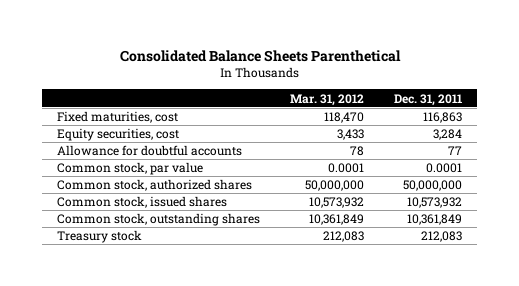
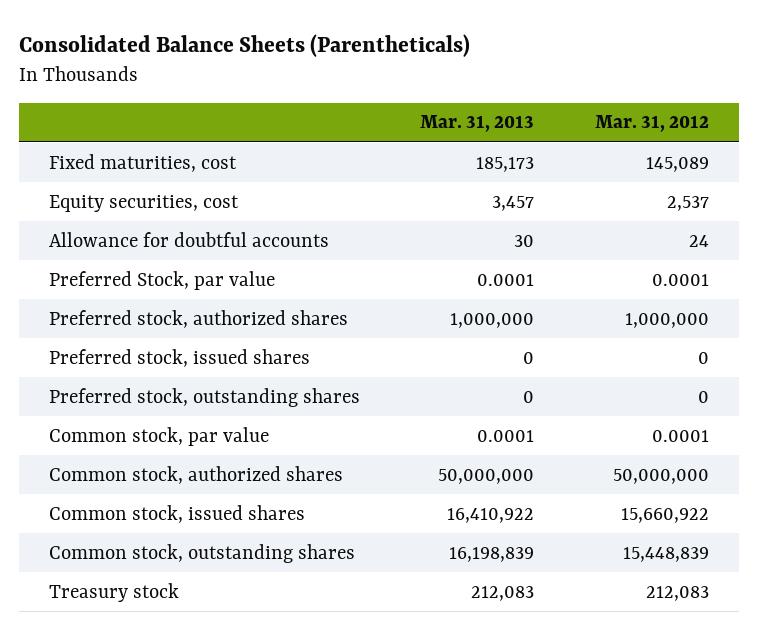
[119,49,401,62] Consolidated Balance Sheets Parenthetical -> [18,34,470,58] Consolidated Balance Sheets (Parentheticals)
[394,93,463,106] Dec. 31, 2011 -> none
none -> [420,115,535,133] Mar. 31, 2013
[324,112,365,124] 118,470 -> [645,156,709,172] 145,089
[337,129,365,141] 3,433 -> [666,195,709,211] 2,537
[350,146,365,157] 78 -> [688,234,709,247] 24
none -> [49,270,276,290] Preferred Stock, par value
none -> [49,309,349,328] Preferred stock, authorized shares
none -> [49,348,311,367] Preferred stock, issued shares
none -> [49,387,361,407] Preferred stock, outstanding shares
[309,197,365,209] 10,573,932 -> [620,507,709,523] 15,660,922
[309,214,365,226] 10,361,849 -> [622,546,709,562] 15,448,839

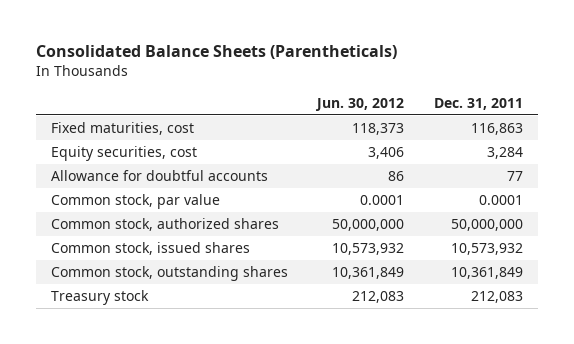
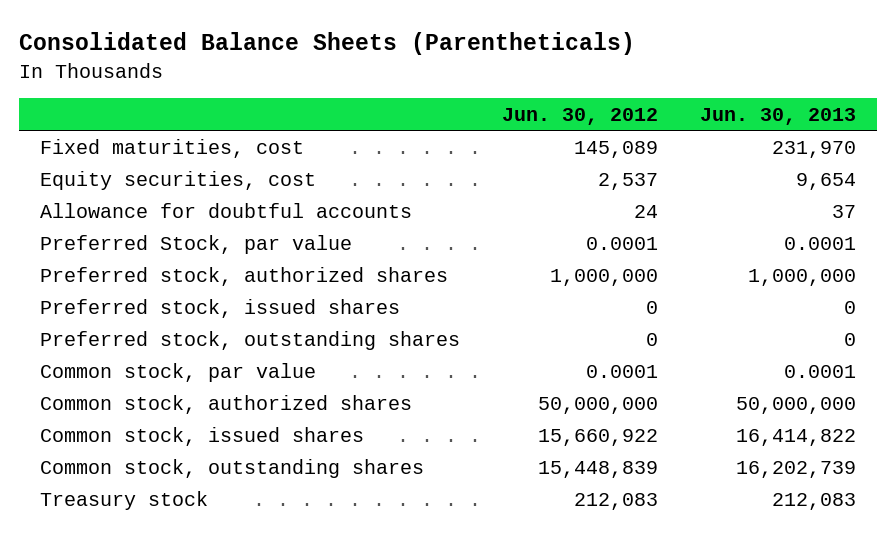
[434,97,524,110] Dec. 31, 2011 -> none
none -> [700,107,857,125] Jun. 30, 2013
[352,123,405,136] 118,373 -> [574,140,659,158] 145,089
[368,147,405,160] 3,406 -> [598,172,659,190] 2,537
[388,171,405,182] 86 -> [634,204,659,218] 24
none -> [40,234,353,254] Preferred Stock, par value
none -> [40,266,449,286] Preferred stock, authorized shares
none -> [40,298,401,318] Preferred stock, issued shares
none -> [40,330,461,350] Preferred stock, outstanding shares
[332,243,405,256] 10,573,932 -> [538,428,659,446] 15,660,922
[332,267,405,280] 10,361,849 -> [538,460,659,478] 15,448,839

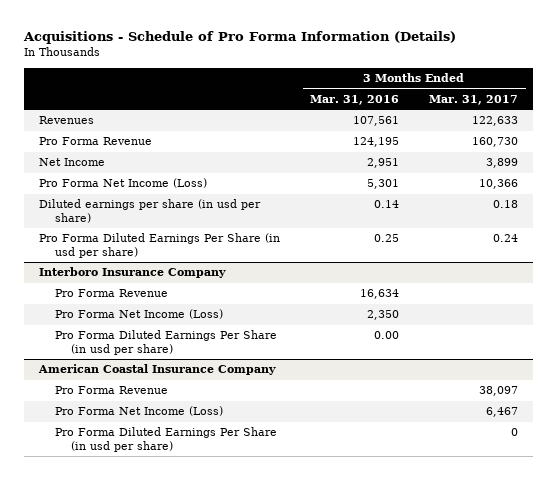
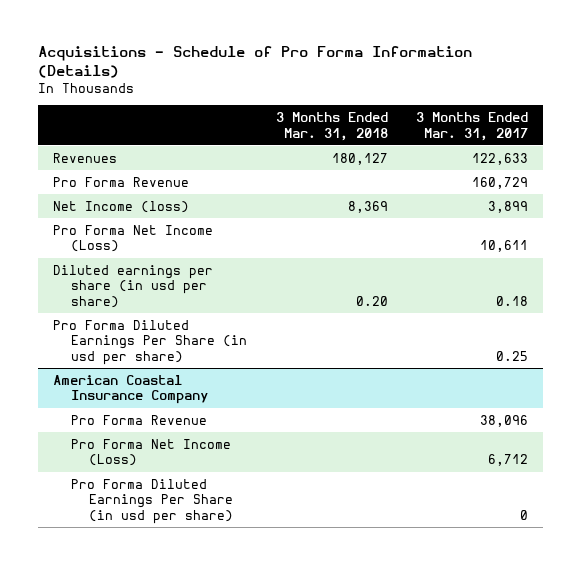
[310,94,400,105] Mar. 31, 2016 -> none
none -> [275,112,388,141] 3 Months Ended Mar. 31, 2018
[472,137,519,148] 160,730 -> [472,176,529,189] 160,729
[38,158,105,167] Net Income -> [52,200,189,213] Net Income (loss)
[479,179,519,190] 10,366 -> [480,240,529,253] 10,611
[38,267,226,279] Interboro Insurance Company -> none
[54,289,168,298] Pro Forma Revenue -> none
[54,309,223,320] Pro Forma Net Income (Loss) -> none
[54,330,277,355] Pro Forma Diluted Earnings Per Share (in usd per share) -> none
[493,234,519,243] 0.24 -> [496,350,529,361] 0.25
[479,386,519,397] 38,097 -> [480,414,529,427] 38,096
[486,407,519,418] 6,467 -> [488,454,529,467] 6,712

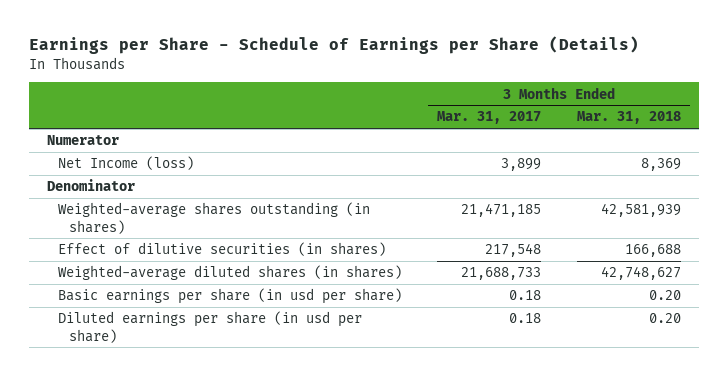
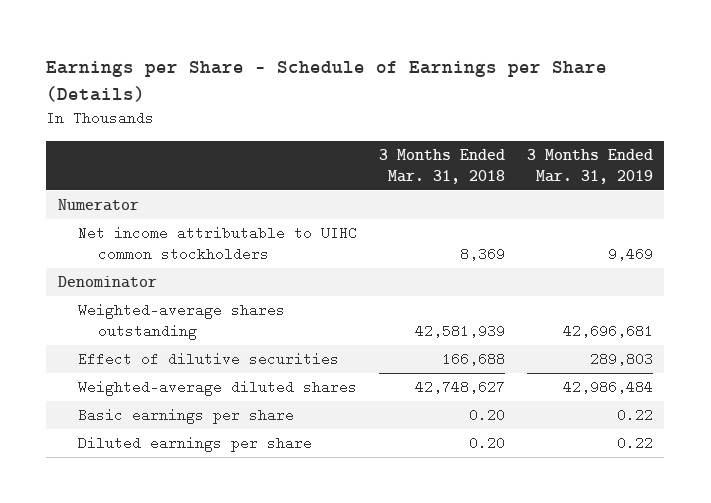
[437,111,542,125] Mar. 31, 2017 -> none
none -> [527,149,654,184] 3 Months Ended Mar. 31, 2019
[57,156,194,171] Net Income (loss) -> [77,226,357,262] Net income attributable to UIHC common stockholders
[57,202,370,234] Weighted-average shares outstanding (in shares) -> [77,303,285,341] Weighted-average shares outstanding
[57,242,386,257] Effect of dilutive securities (in shares) -> [77,352,339,367] Effect of dilutive securities
[57,265,402,281] Weighted-average diluted shares (in shares) -> [77,380,357,397] Weighted-average diluted shares
[57,288,402,305] Basic earnings per share (in usd per share) -> [77,408,294,425] Basic earnings per share
[57,311,362,343] Diluted earnings per share (in usd per share) -> [77,436,312,453] Diluted earnings per share

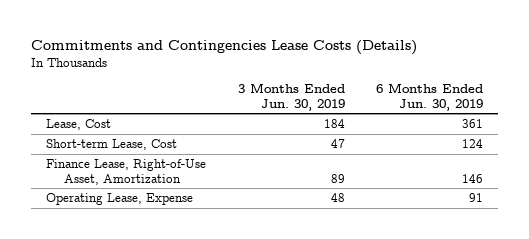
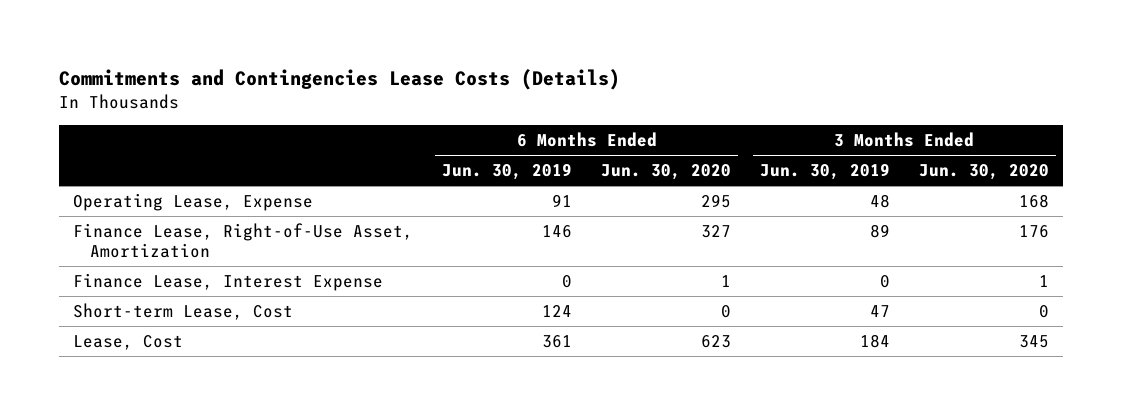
none -> [600,164,731,181] Jun. 30, 2020
none -> [918,164,1049,181] Jun. 30, 2020
[46,159,207,185] Finance Lease, Right-of-Use Asset, Amortization -> [73,223,414,258] Finance Lease, Right-of-Use Asset, Amortization
none -> [73,273,384,292] Finance Lease, Interest Expense
[46,139,178,151] Short-term Lease, Cost -> [73,303,294,321] Short-term Lease, Cost
[46,119,112,131] Lease, Cost -> [73,335,184,351] Lease, Cost

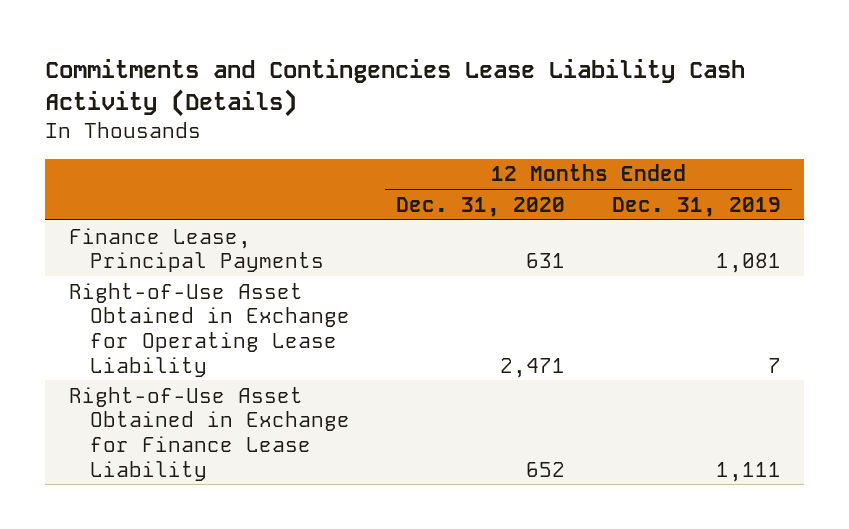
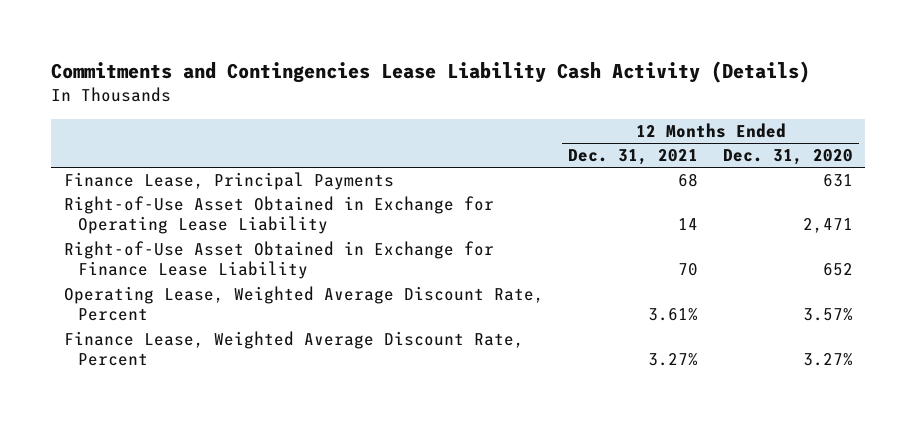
[611,196,781,217] Dec. 31, 2019 -> none
none -> [568,149,699,166] Dec. 31, 2021
none -> [63,286,544,322] Operating Lease, Weighted Average Discount Rate, Percent
none -> [63,331,524,367] Finance Lease, Weighted Average Discount Rate, Percent

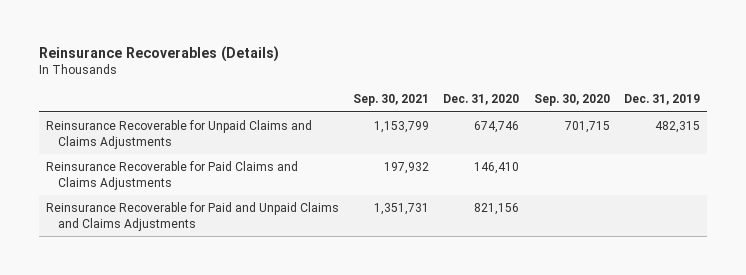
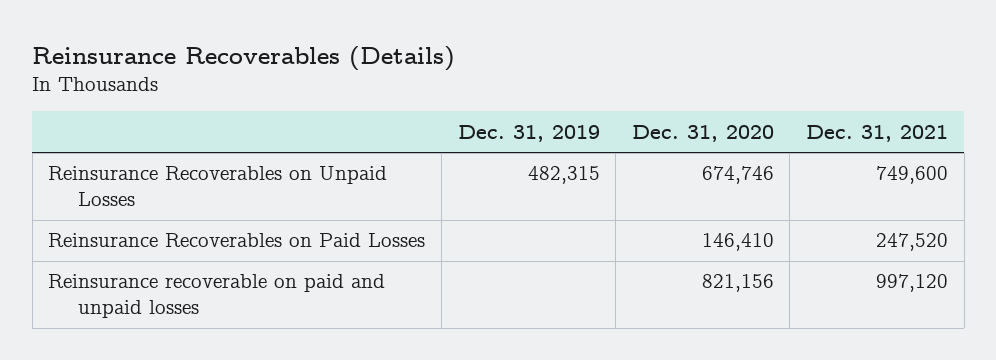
[353,94,430,107] Sep. 30, 2021 -> none
[533,94,610,107] Sep. 30, 2020 -> none
none -> [806,124,949,142] Dec. 31, 2021
[45,120,312,149] Reinsurance Recoverable for Unpaid Claims and Claims Adjustments -> [48,166,388,207] Reinsurance Recoverables on Unpaid Losses
[45,161,298,190] Reinsurance Recoverable for Paid Claims and Claims Adjustments -> [48,233,426,248] Reinsurance Recoverables on Paid Losses
[45,202,339,231] Reinsurance Recoverable for Paid and Unpaid Claims and Claims Adjustments -> [48,274,386,319] Reinsurance recoverable on paid and unpaid losses

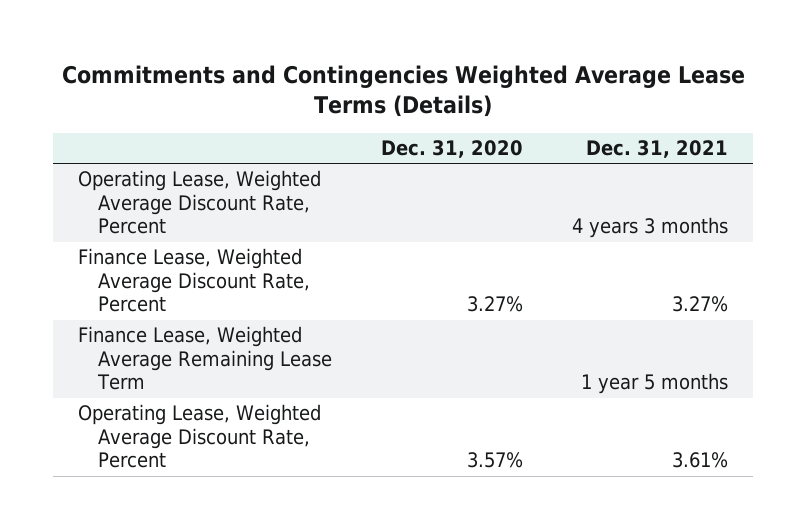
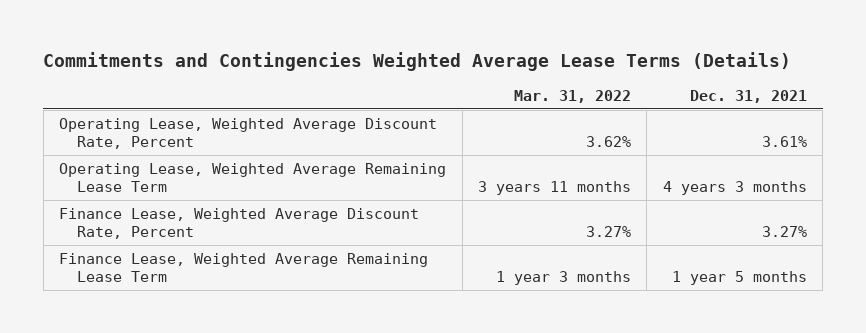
[381,140,524,159] Dec. 31, 2020 -> none
none -> [513,89,631,103] Mar. 31, 2022
[77,404,321,469] Operating Lease, Weighted Average Discount Rate, Percent -> [59,118,438,149] Operating Lease, Weighted Average Discount Rate, Percent
[77,170,321,235] Operating Lease, Weighted Average Discount Rate, Percent -> [59,163,447,192] Operating Lease, Weighted Average Remaining Lease Term

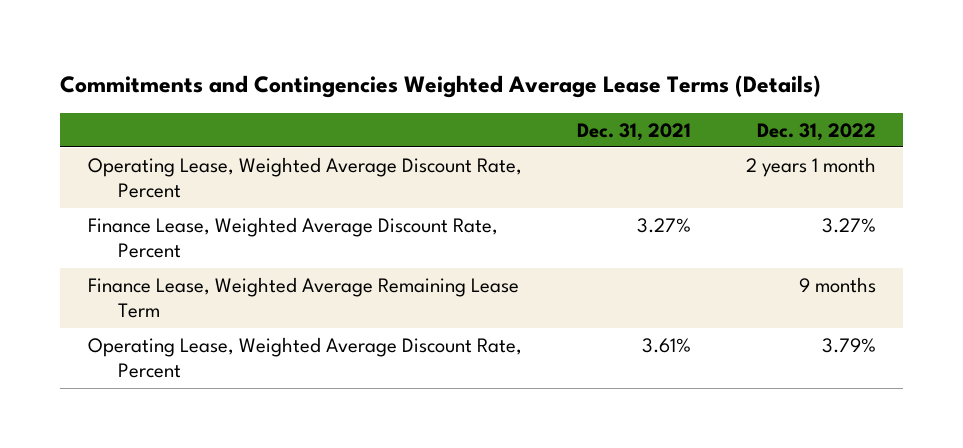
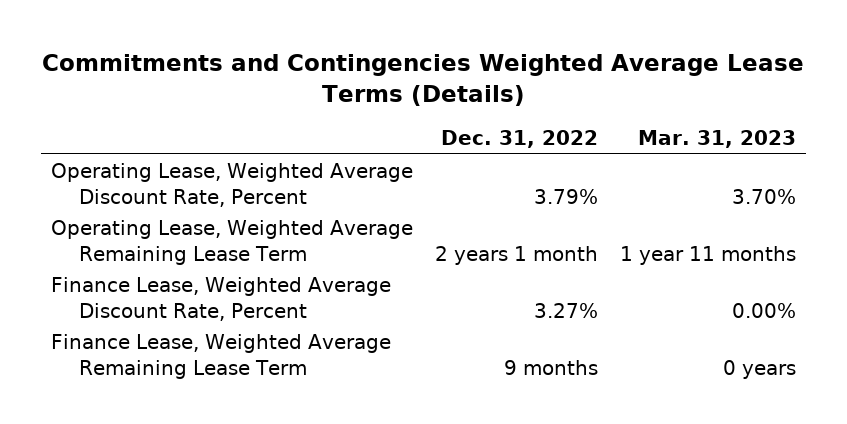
[576,122,691,141] Dec. 31, 2021 -> none
none -> [637,130,796,149] Mar. 31, 2023
[87,336,522,379] Operating Lease, Weighted Average Discount Rate, Percent -> [51,162,414,207] Operating Lease, Weighted Average Discount Rate, Percent
[87,156,522,199] Operating Lease, Weighted Average Discount Rate, Percent -> [51,219,414,265] Operating Lease, Weighted Average Remaining Lease Term

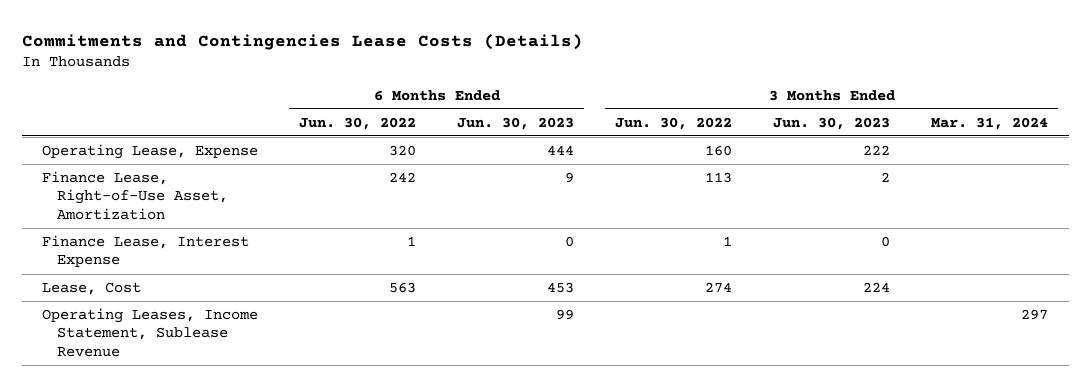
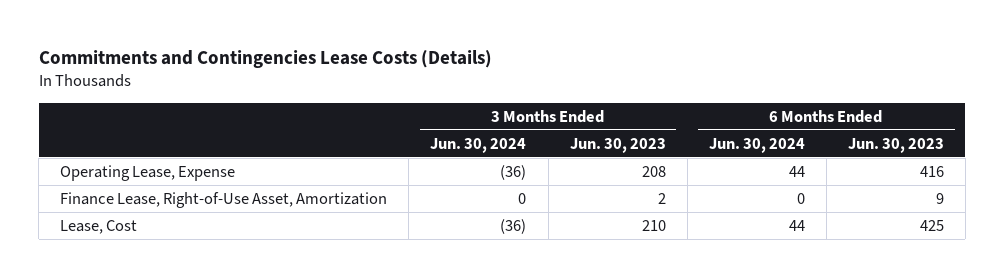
[299,116,417,130] Jun. 30, 2022 -> none
[615,116,733,130] Jun. 30, 2022 -> none
[931,116,1049,130] Mar. 31, 2024 -> none
none -> [430,137,527,153] Jun. 30, 2024
none -> [708,137,805,153] Jun. 30, 2024
[547,144,575,155] 444 -> [919,165,944,177] 416
[863,144,891,155] 222 -> [641,165,666,177] 208
[42,234,250,268] Finance Lease, Interest Expense -> none
[42,307,259,357] Operating Leases, Income Statement, Sublease Revenue -> none
[547,281,575,293] 453 -> [919,219,944,231] 425
[863,281,891,292] 224 -> [641,219,666,231] 210

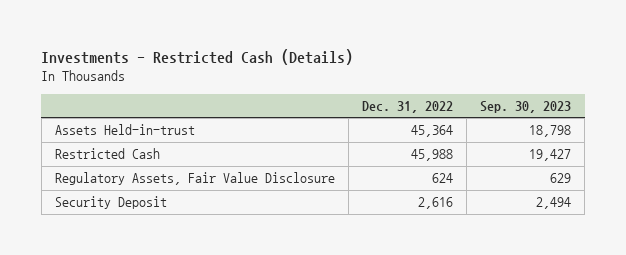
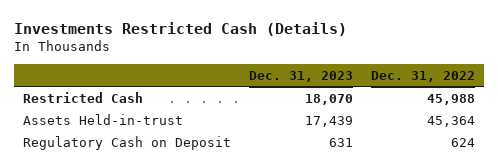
[41,48,354,65] Investments - Restricted Cash (Details) -> [14,22,348,37] Investments Restricted Cash (Details)
[480,100,572,113] Sep. 30, 2023 -> none
none -> [249,70,354,82] Dec. 31, 2023
[54,196,167,210] Security Deposit -> none
[54,124,195,136] Assets Held-in-trust -> [23,113,184,125] Assets Held-in-trust
[54,172,335,186] Regulatory Assets, Fair Value Disclosure -> [23,135,232,150] Regulatory Cash on Deposit

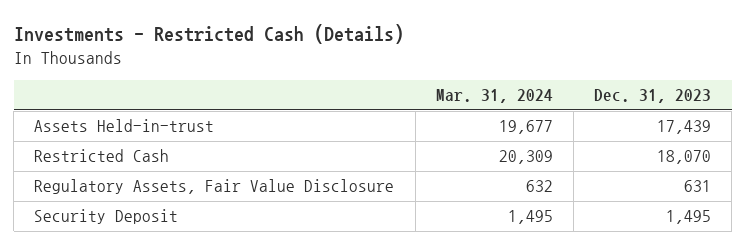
[14,22,348,37] Investments Restricted Cash (Details) -> [13,23,404,44] Investments - Restricted Cash (Details)
[371,70,476,82] Dec. 31, 2022 -> none
none -> [435,88,553,103] Mar. 31, 2024
[23,91,144,103] Restricted Cash -> [34,149,170,163] Restricted Cash
[23,135,232,150] Regulatory Cash on Deposit -> [34,179,395,195] Regulatory Assets, Fair Value Disclosure
none -> [34,209,179,225] Security Deposit

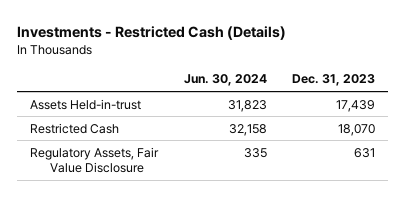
[435,88,553,103] Mar. 31, 2024 -> none
none -> [183,74,267,87] Jun. 30, 2024
[34,209,179,225] Security Deposit -> none

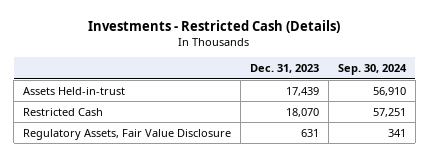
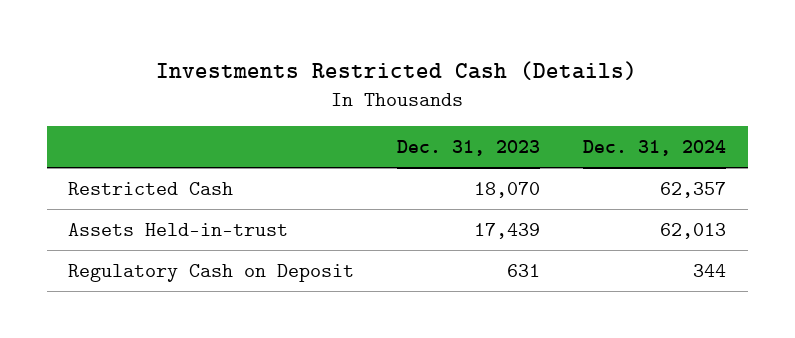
[88,20,341,34] Investments - Restricted Cash (Details) -> [156,61,638,81] Investments Restricted Cash (Details)
[337,64,407,76] Sep. 30, 2024 -> none
none -> [583,139,727,156] Dec. 31, 2024
[23,86,126,95] Assets Held-in-trust -> [68,222,289,236] Assets Held-in-trust
[23,128,232,140] Regulatory Assets, Fair Value Disclosure -> [68,263,355,282] Regulatory Cash on Deposit

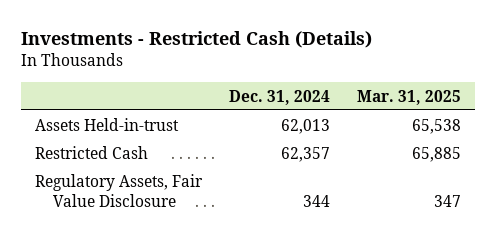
[156,61,638,81] Investments Restricted Cash (Details) -> [20,31,372,49] Investments - Restricted Cash (Details)
[397,139,541,156] Dec. 31, 2023 -> none
none -> [357,89,462,105] Mar. 31, 2025
[68,181,234,195] Restricted Cash -> [34,145,148,159] Restricted Cash
[68,263,355,282] Regulatory Cash on Deposit -> [34,173,203,207] Regulatory Assets, Fair Value Disclosure

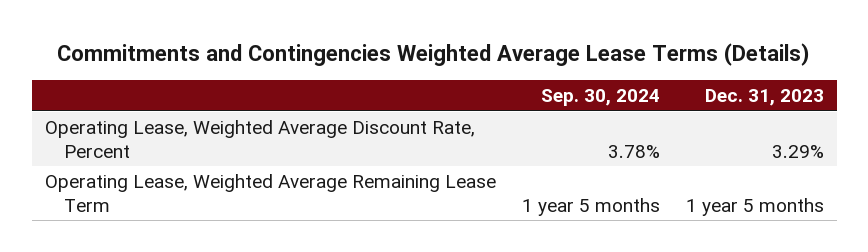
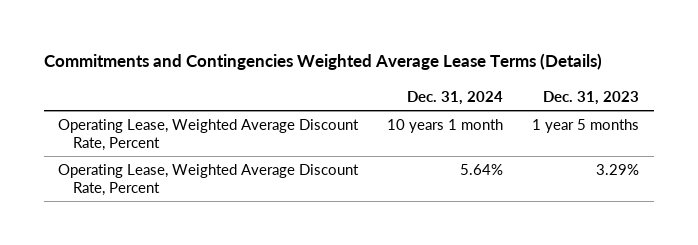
[540,89,660,107] Sep. 30, 2024 -> none
none -> [407,90,504,105] Dec. 31, 2024
none -> [58,119,360,151] Operating Lease, Weighted Average Discount Rate, Percent
[44,173,496,212] Operating Lease, Weighted Average Remaining Lease Term -> none

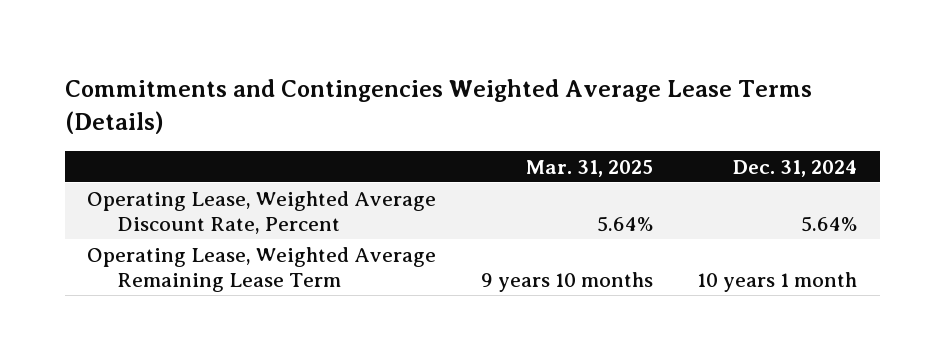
[543,90,640,105] Dec. 31, 2023 -> none
none -> [525,159,653,177] Mar. 31, 2025
[58,119,360,151] Operating Lease, Weighted Average Discount Rate, Percent -> none
none -> [87,246,437,292] Operating Lease, Weighted Average Remaining Lease Term

